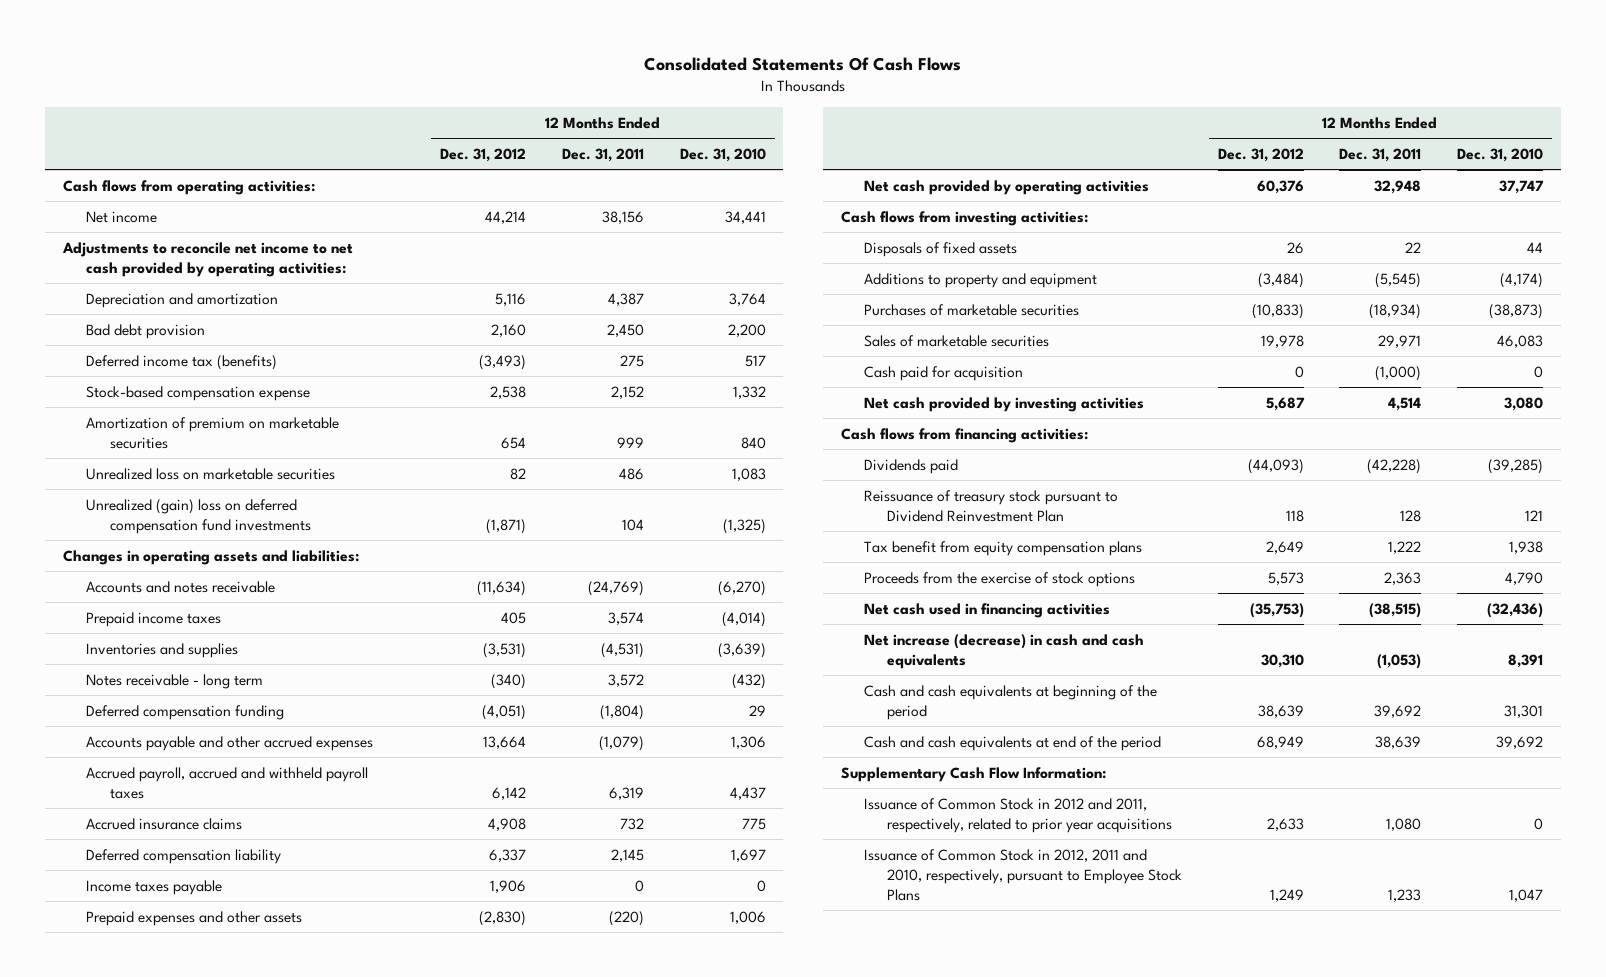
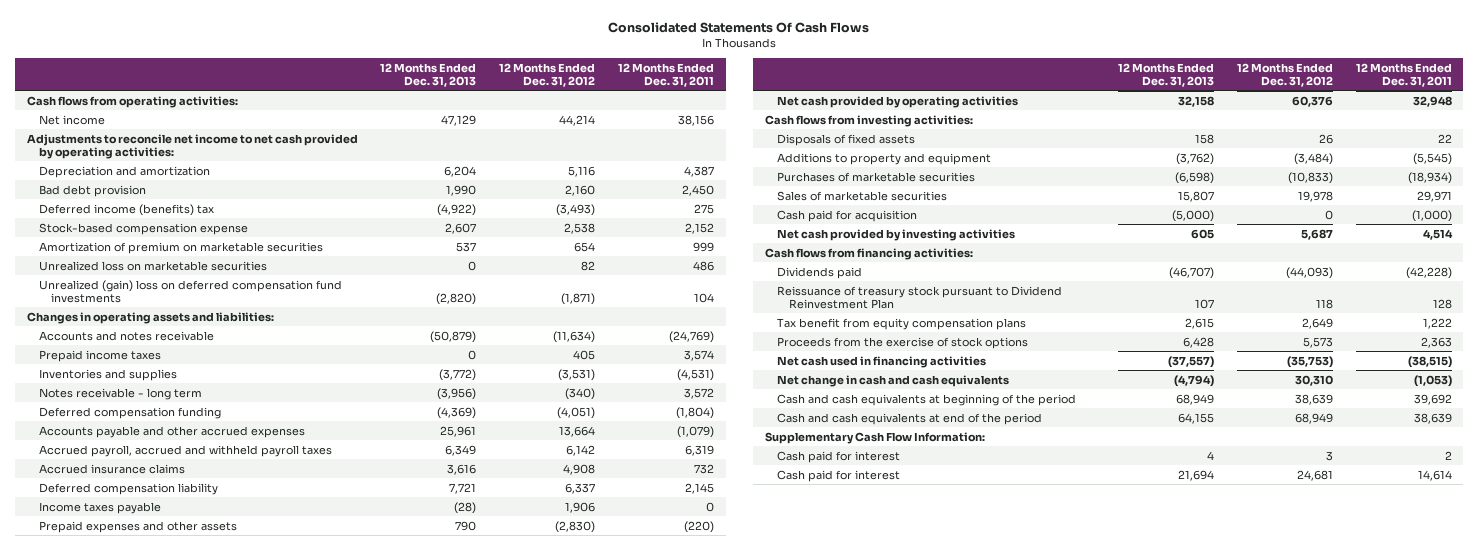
[679,147,766,162] Dec. 31, 2010 -> none
none -> [380,62,477,87] 12 Months Ended Dec. 31, 2013
[86,354,278,370] Deferred income tax (benefits) -> [38,203,214,216] Deferred income (benefits) tax
[863,633,1144,669] Net increase (decrease) in cash and cash equivalents -> [776,374,1009,387] Net change in cash and cash equivalents
[863,797,1172,833] Issuance of Common Stock in 2012 and 2011, respectively, related to prior year acquisitions -> none
[863,848,1182,901] Issuance of Common Stock in 2012, 2011 and 2010, respectively, pursuant to Employee Stock Plans -> none
none -> [776,450,900,463] Cash paid for interest
none -> [776,469,900,482] Cash paid for interest

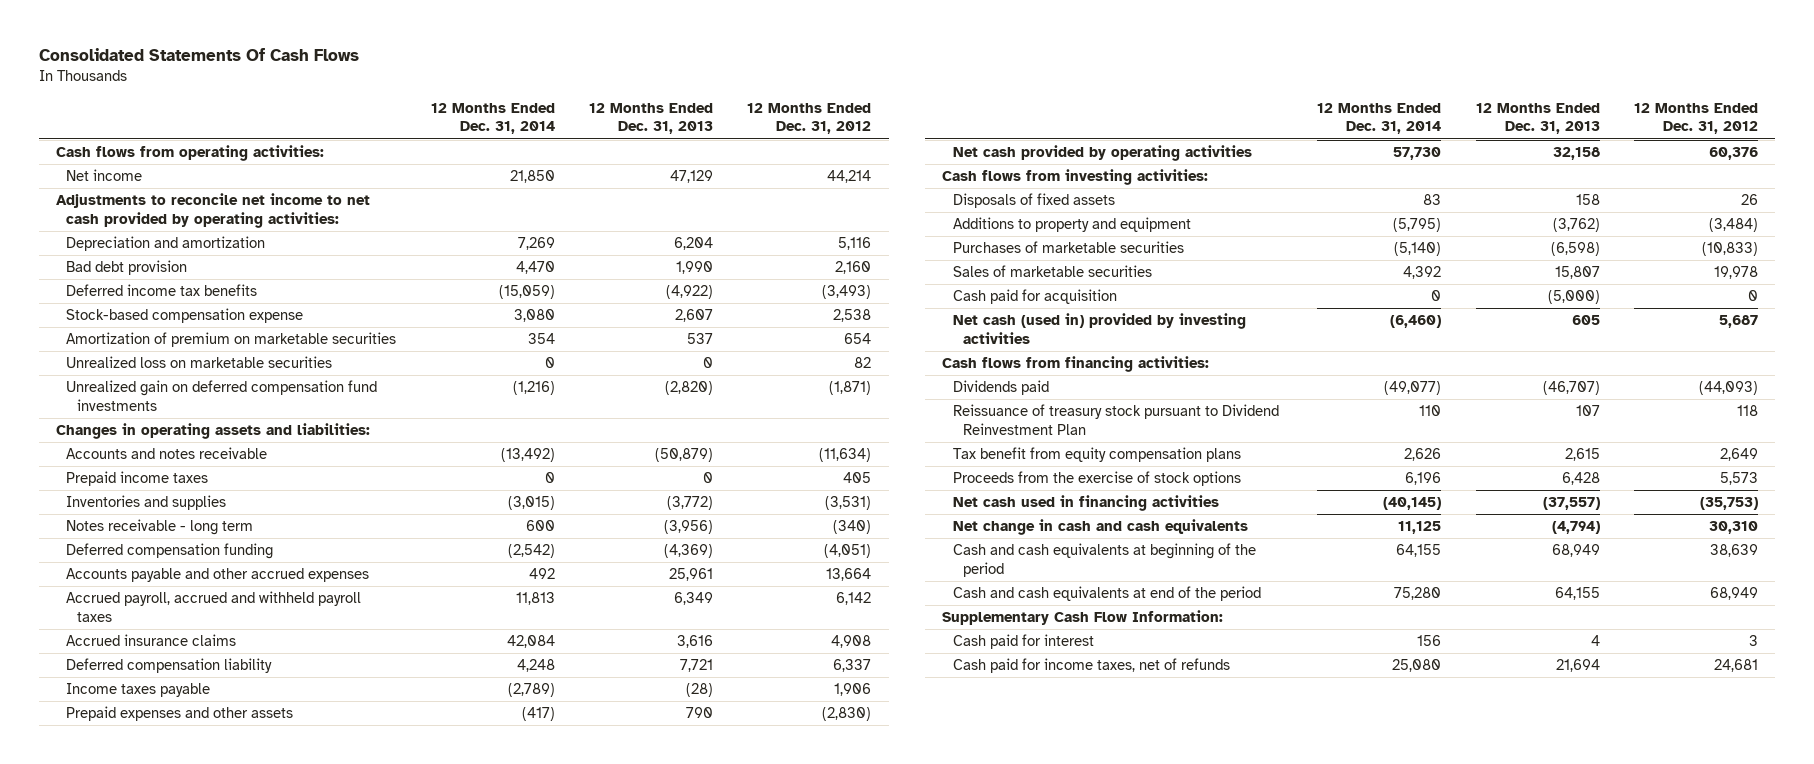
[618,62,715,87] 12 Months Ended Dec. 31, 2011 -> none
none -> [430,103,555,135] 12 Months Ended Dec. 31, 2014
[38,203,214,216] Deferred income (benefits) tax -> [66,284,258,297] Deferred income tax benefits
[38,279,342,303] Unrealized (gain) loss on deferred compensation fund investments -> [66,380,378,411] Unrealized gain on deferred compensation fund investments
[776,228,1015,241] Net cash provided by investing activities -> [952,313,1246,344] Net cash (used in) provided by investing activities
[776,469,900,482] Cash paid for interest -> [952,658,1230,674] Cash paid for income taxes, net of refunds

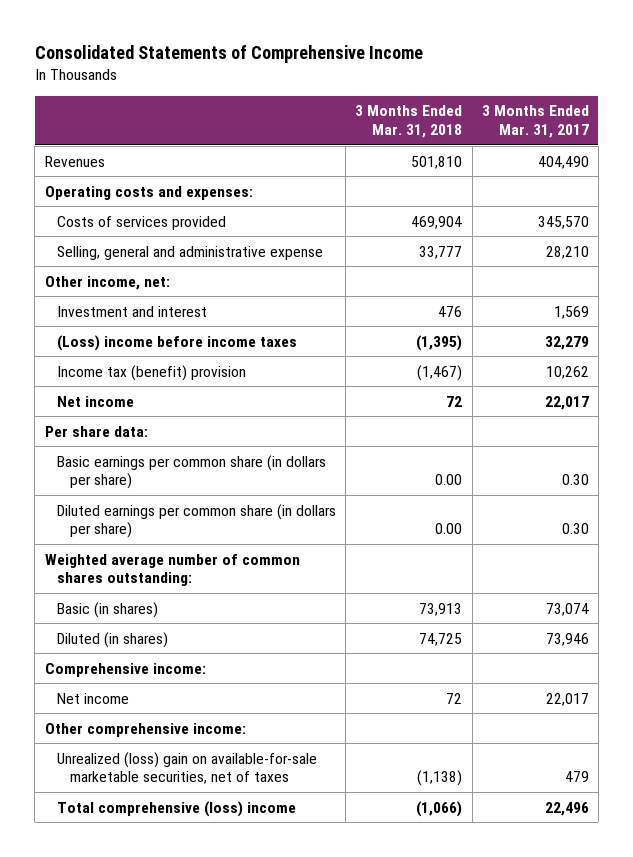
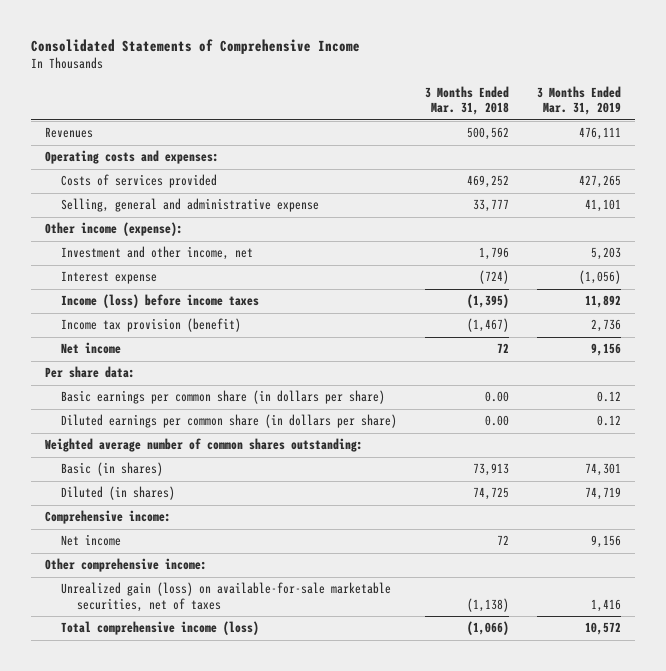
[481,105,589,139] 3 Months Ended Mar. 31, 2017 -> none
none -> [537,86,622,116] 3 Months Ended Mar. 31, 2019
[411,155,463,169] 501,810 -> [466,127,509,141] 500,562
[411,215,463,229] 469,904 -> [466,175,509,189] 469,252
[57,305,208,317] Investment and interest -> none
[44,275,170,290] Other income, net: -> [44,222,183,237] Other income (expense):
none -> [60,246,253,261] Investment and other income, net
none -> [60,271,157,285] Interest expense
[57,334,298,351] (Loss) income before income taxes -> [60,294,259,309] Income (loss) before income taxes
[57,364,247,381] Income tax (benefit) provision -> [60,318,241,333] Income tax provision (benefit)
[57,751,318,785] Unrealized (loss) gain on available-for-sale marketable securities, net of taxes -> [60,582,391,612] Unrealized gain (loss) on available-for-sale marketable securities, net of taxes
[57,800,297,817] Total comprehensive (loss) income -> [60,621,259,636] Total comprehensive income (loss)

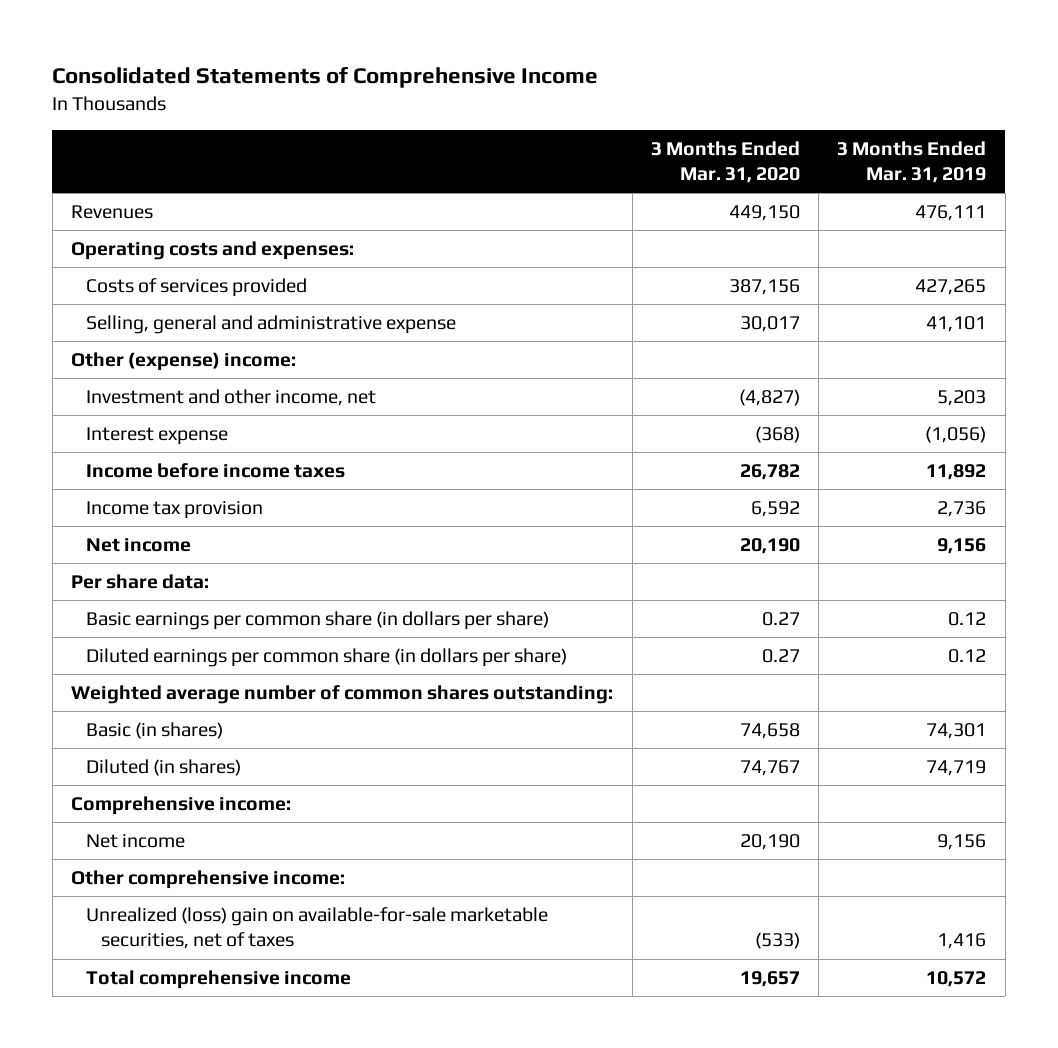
[424,86,509,116] 3 Months Ended Mar. 31, 2018 -> none
none -> [650,140,800,183] 3 Months Ended Mar. 31, 2020
[44,222,183,237] Other income (expense): -> [71,352,297,372] Other (expense) income:
[60,294,259,309] Income (loss) before income taxes -> [86,463,346,479] Income before income taxes
[60,318,241,333] Income tax provision (benefit) -> [86,501,264,520] Income tax provision
[60,582,391,612] Unrealized gain (loss) on available-for-sale marketable securities, net of taxes -> [86,907,549,950] Unrealized (loss) gain on available-for-sale marketable securities, net of taxes
[60,621,259,636] Total comprehensive income (loss) -> [86,970,352,990] Total comprehensive income

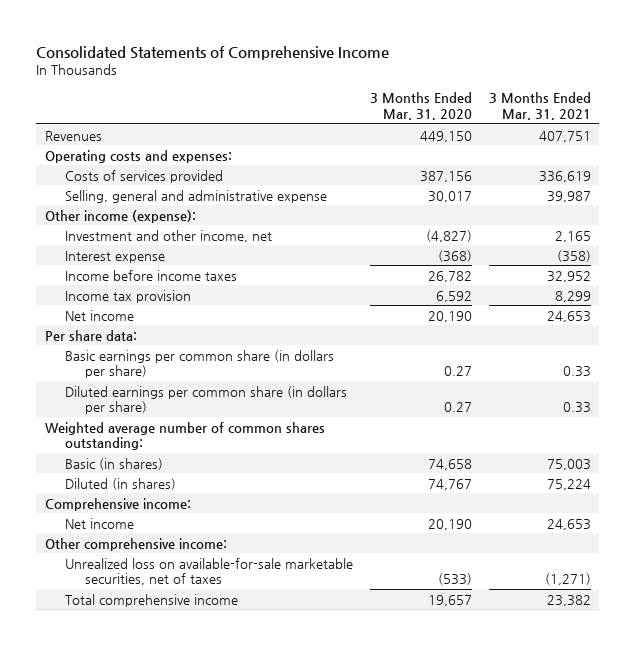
[837,140,987,183] 3 Months Ended Mar. 31, 2019 -> none
none -> [488,92,591,121] 3 Months Ended Mar. 31, 2021
[71,352,297,372] Other (expense) income: -> [44,209,196,223] Other income (expense):
[86,907,549,950] Unrealized (loss) gain on available-for-sale marketable securities, net of taxes -> [64,557,353,586] Unrealized loss on available-for-sale marketable securities, net of taxes

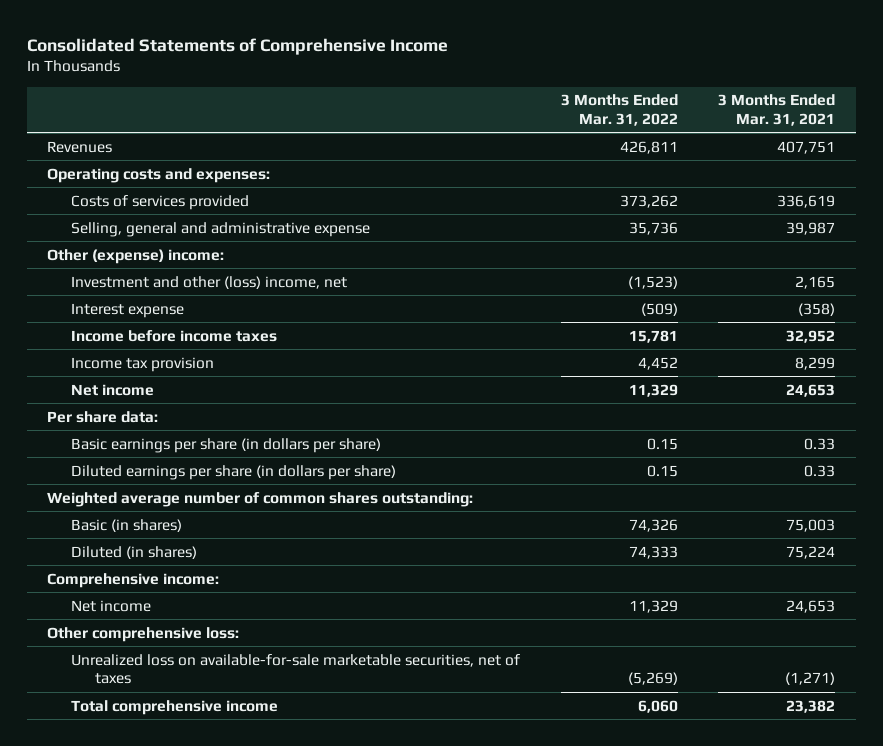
[369,92,472,121] 3 Months Ended Mar. 31, 2020 -> none
none -> [560,94,678,126] 3 Months Ended Mar. 31, 2022
[44,209,196,223] Other income (expense): -> [47,248,225,264] Other (expense) income:
[64,229,272,242] Investment and other income, net -> [71,275,348,289] Investment and other (loss) income, net
[64,349,334,379] Basic earnings per common share (in dollars per share) -> [71,437,382,453] Basic earnings per share (in dollars per share)
[64,385,347,415] Diluted earnings per common share (in dollars per share) -> [71,464,397,480] Diluted earnings per share (in dollars per share)
[44,537,227,551] Other comprehensive income: -> [47,626,240,642] Other comprehensive loss:

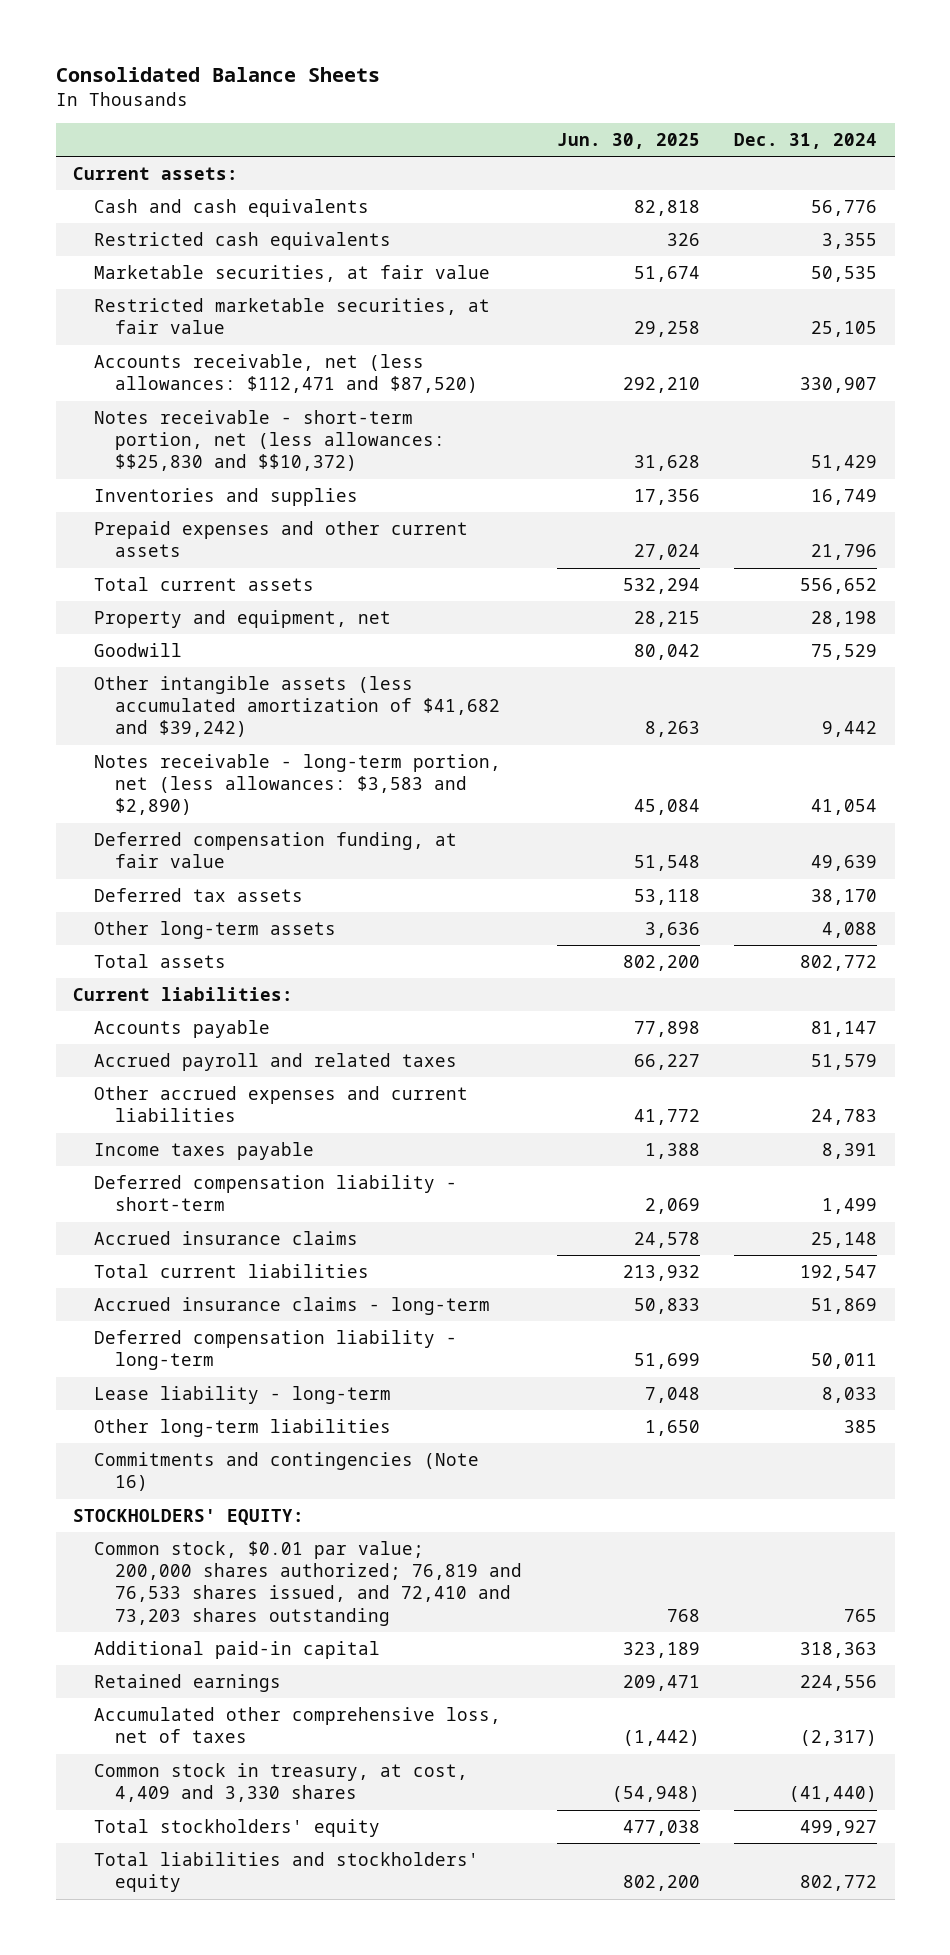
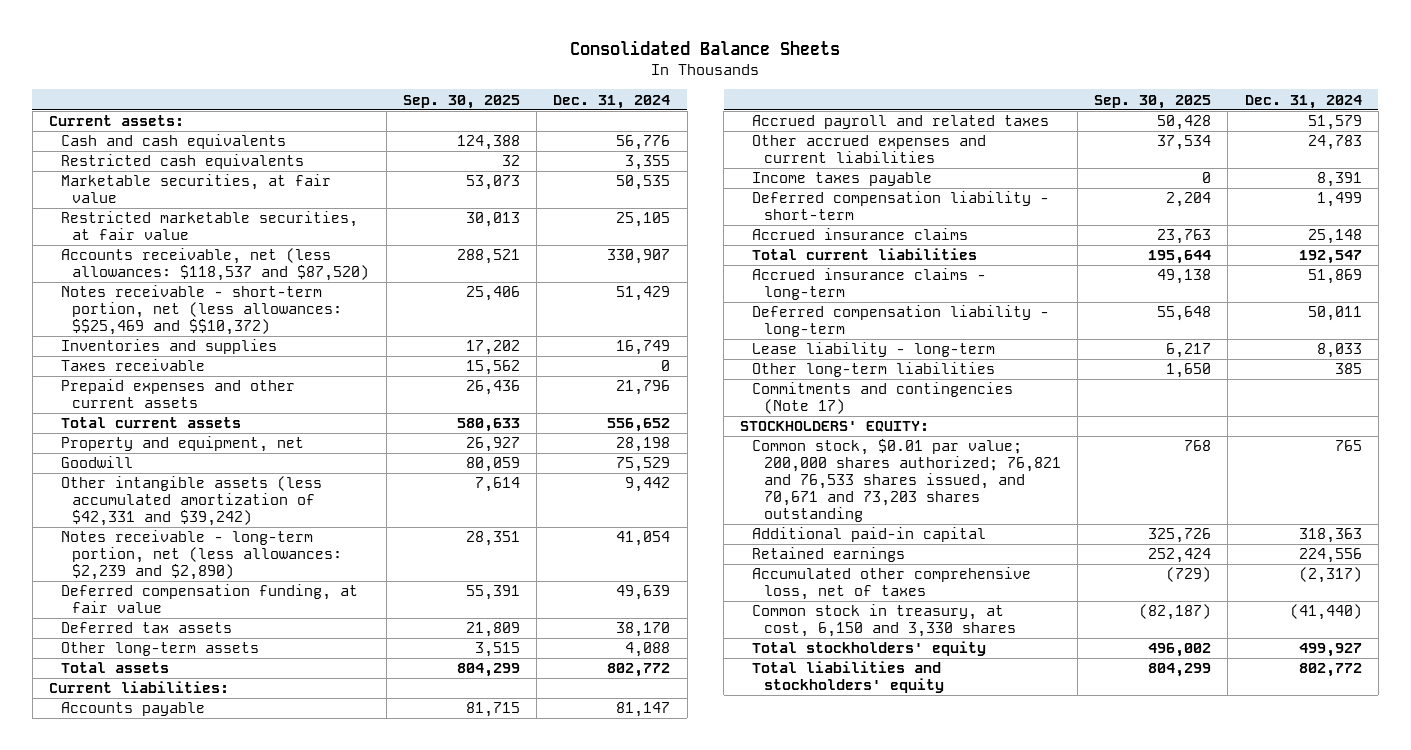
[556,132,700,149] Jun. 30, 2025 -> none
none -> [402,94,520,109] Sep. 30, 2025
[93,353,478,394] Accounts receivable, net (less allowances: $112,471 and $87,520) -> [60,248,370,282] Accounts receivable, net (less allowances: $118,537 and $87,520)
[93,409,445,472] Notes receivable - short-term portion, net (less allowances: $$25,830 and $$10,372) -> [60,285,343,335] Notes receivable - short-term portion, net (less allowances: $$25,469 and $$10,372)
none -> [60,359,205,372] Taxes receivable
[93,675,500,738] Other intangible assets (less accumulated amortization of $41,682 and $39,242) -> [60,476,322,526] Other intangible assets (less accumulated amortization of $42,331 and $39,242)
[93,753,501,816] Notes receivable - long-term portion, net (less allowances: $3,583 and $2,890) -> [60,530,343,580] Notes receivable - long-term portion, net (less allowances: $2,239 and $2,890)
[93,1451,479,1492] Commitments and contingencies (Note 16) -> [751,382,1013,415] Commitments and contingencies (Note 17)
[93,1540,522,1626] Common stock, $0.01 par value; 200,000 shares authorized; 76,819 and 76,533 shares issued, and 72,410 and 73,203 shares outstanding -> [751,439,1061,522] Common stock, $0.01 par value; 200,000 shares authorized; 76,821 and 76,533 shares issued, and 70,671 and 73,203 shares outstanding
[93,1762,468,1803] Common stock in treasury, at cost, 4,409 and 3,330 shares -> [751,604,1016,638] Common stock in treasury, at cost, 6,150 and 3,330 shares

